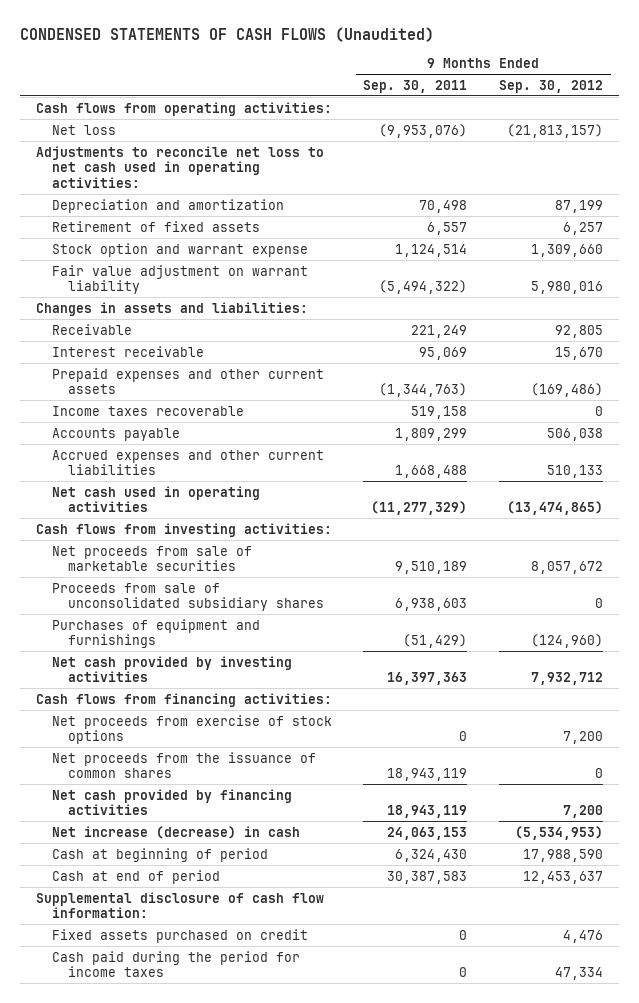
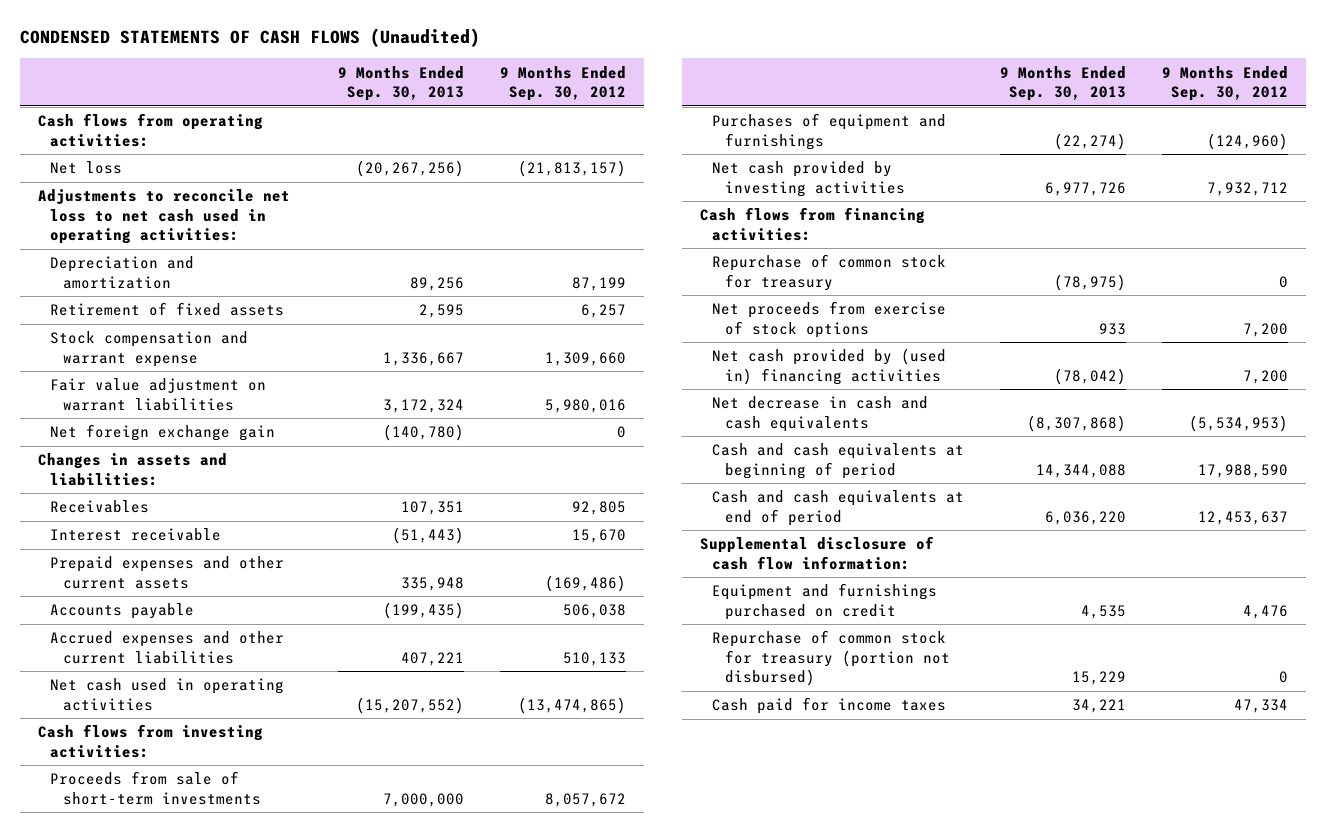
[363,79,468,93] Sep. 30, 2011 -> none
none -> [338,65,465,102] 9 Months Ended Sep. 30, 2013
[51,242,308,257] Stock option and warrant expense -> [50,331,249,367] Stock compensation and warrant expense
[51,264,308,295] Fair value adjustment on warrant liability -> [50,378,267,411] Fair value adjustment on warrant liabilities
none -> [50,424,276,442] Net foreign exchange gain
[51,323,132,335] Receivable -> [50,500,150,514] Receivables
[51,405,244,416] Income taxes recoverable -> none
[51,582,324,612] Proceeds from sale of unconsolidated subsidiary shares -> none
[51,545,252,572] Net proceeds from sale of marketable securities -> [50,771,261,805] Proceeds from sale of short-term investments
none -> [712,254,947,291] Repurchase of common stock for treasury
[51,751,316,779] Net proceeds from the issuance of common shares -> none
[51,788,292,816] Net cash provided by financing activities -> [712,348,947,385] Net cash provided by (used in) financing activities
[51,825,300,839] Net increase (decrease) in cash -> [712,396,929,432] Net decrease in cash and cash equivalents
[51,847,268,862] Cash at beginning of period -> [712,443,965,479] Cash and cash equivalents at beginning of period
[51,869,220,884] Cash at end of period -> [712,490,965,526] Cash and cash equivalents at end of period
[51,928,308,943] Fixed assets purchased on credit -> [712,583,938,620] Equipment and furnishings purchased on credit
none -> [712,630,950,686] Repurchase of common stock for treasury (portion not disbursed)
[51,950,300,978] Cash paid during the period for income taxes -> [712,697,947,715] Cash paid for income taxes

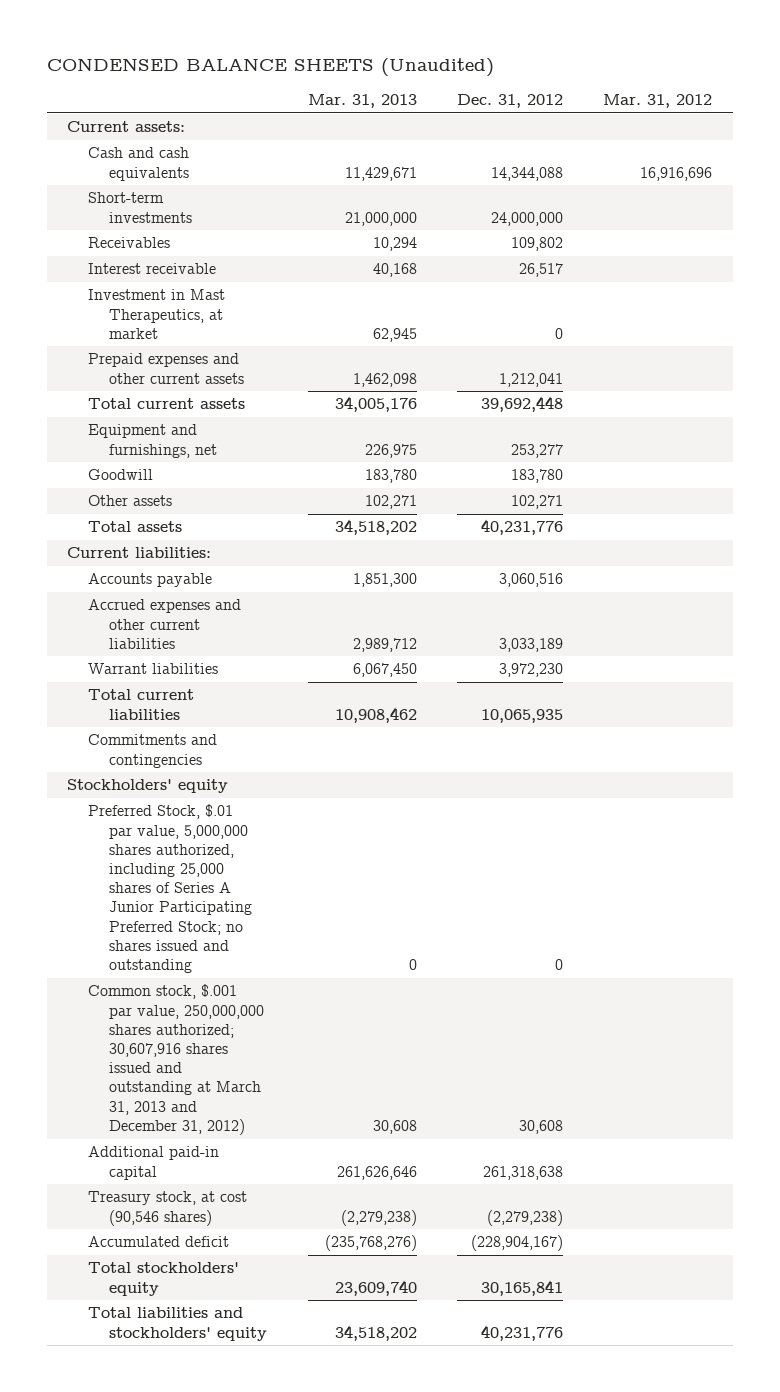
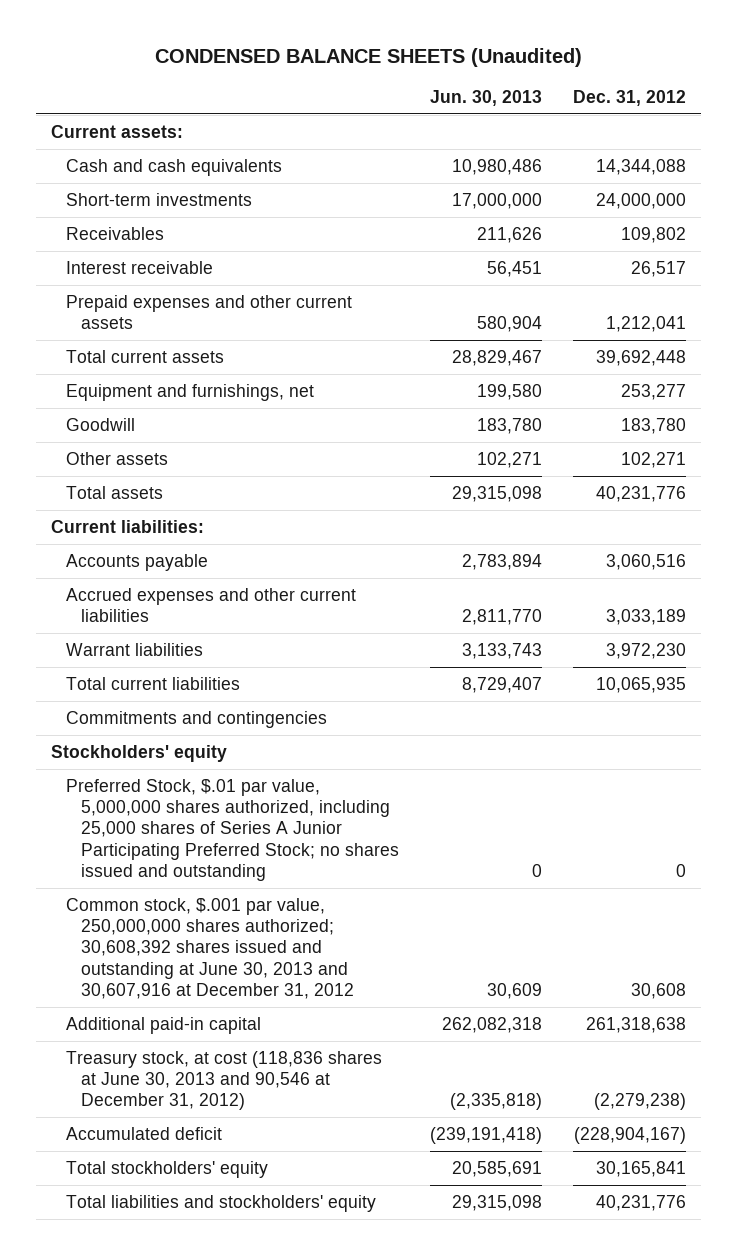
[307,94,417,109] Mar. 31, 2013 -> none
[603,94,713,109] Mar. 31, 2012 -> none
none -> [429,89,542,106] Jun. 30, 2013
[88,289,226,339] Investment in Mast Therapeutics, at market -> none
[88,984,265,1135] Common stock, $.001 par value, 250,000,000 shares authorized; 30,607,916 shares issued and outstanding at March 31, 2013 and December 31, 2012) -> [66,897,354,999] Common stock, $.001 par value, 250,000,000 shares authorized; 30,608,392 shares issued and outstanding at June 30, 2013 and 30,607,916 at December 31, 2012
[88,1191,248,1226] Treasury stock, at cost (90,546 shares) -> [66,1050,383,1111] Treasury stock, at cost (118,836 shares at June 30, 2013 and 90,546 at December 31, 2012)

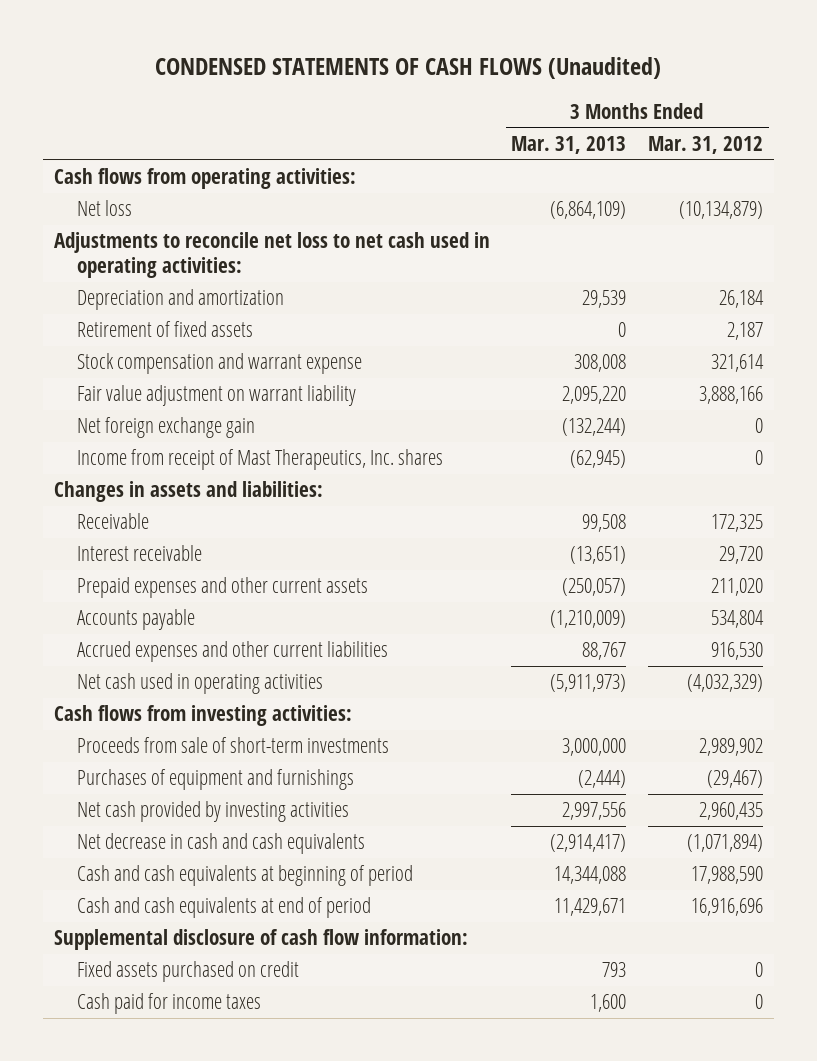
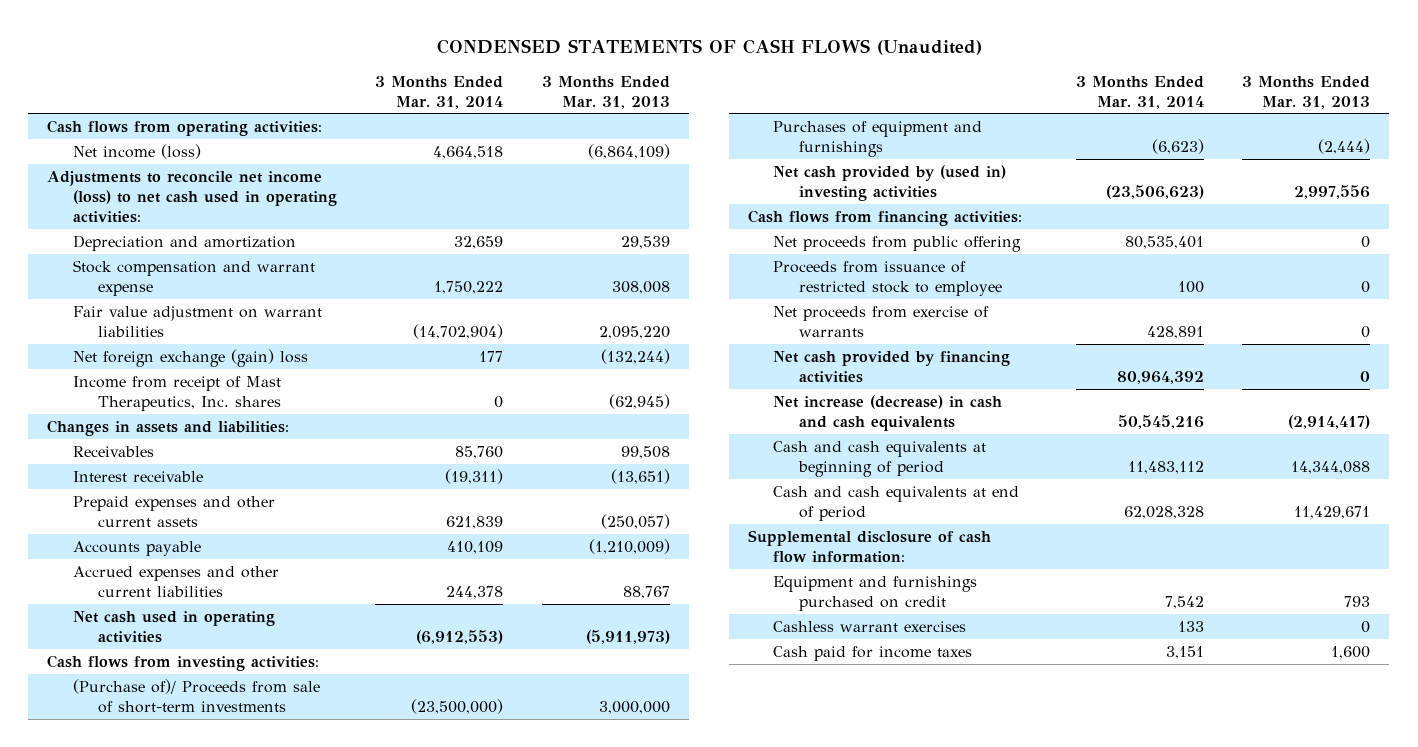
[648,136,764,155] Mar. 31, 2012 -> none
none -> [375,75,504,109] 3 Months Ended Mar. 31, 2014
[76,200,132,217] Net loss -> [72,143,201,159] Net income (loss)
[53,232,490,279] Adjustments to reconcile net loss to net cash used in operating activities: -> [47,170,337,223] Adjustments to reconcile net income (loss) to net cash used in operating activities:
[76,321,253,338] Retirement of fixed assets -> none
[76,385,356,407] Fair value adjustment on warrant liability -> [72,305,322,337] Fair value adjustment on warrant liabilities
[76,417,255,439] Net foreign exchange gain -> [72,348,308,367] Net foreign exchange (gain) loss
[76,513,149,530] Receivable -> [72,445,154,457] Receivables
[76,737,389,754] Proceeds from sale of short-term investments -> [72,678,320,713] (Purchase of)/ Proceeds from sale of short-term investments
[76,801,349,823] Net cash provided by investing activities -> [773,164,1007,201] Net cash provided by (used in) investing activities
none -> [747,209,1022,226] Cash flows from financing activities:
none -> [773,235,1022,252] Net proceeds from public offering
none -> [773,260,1002,296] Proceeds from issuance of restricted stock to employee
none -> [773,305,990,337] Net proceeds from exercise of warrants
none -> [773,350,1011,383] Net cash provided by financing activities
[76,833,365,855] Net decrease in cash and cash equivalents -> [773,394,1003,431] Net increase (decrease) in cash and cash equivalents
[76,961,299,983] Fixed assets purchased on credit -> [773,575,978,611] Equipment and furnishings purchased on credit
none -> [773,620,967,632] Cashless warrant exercises

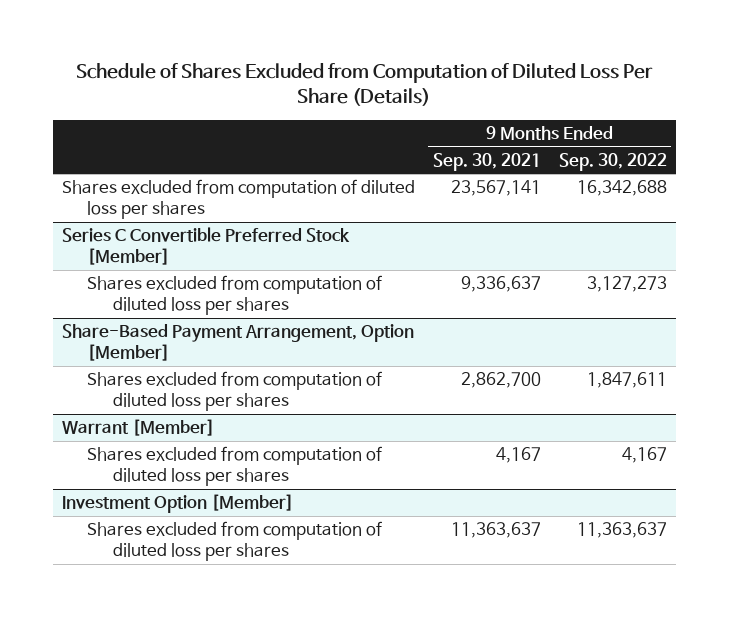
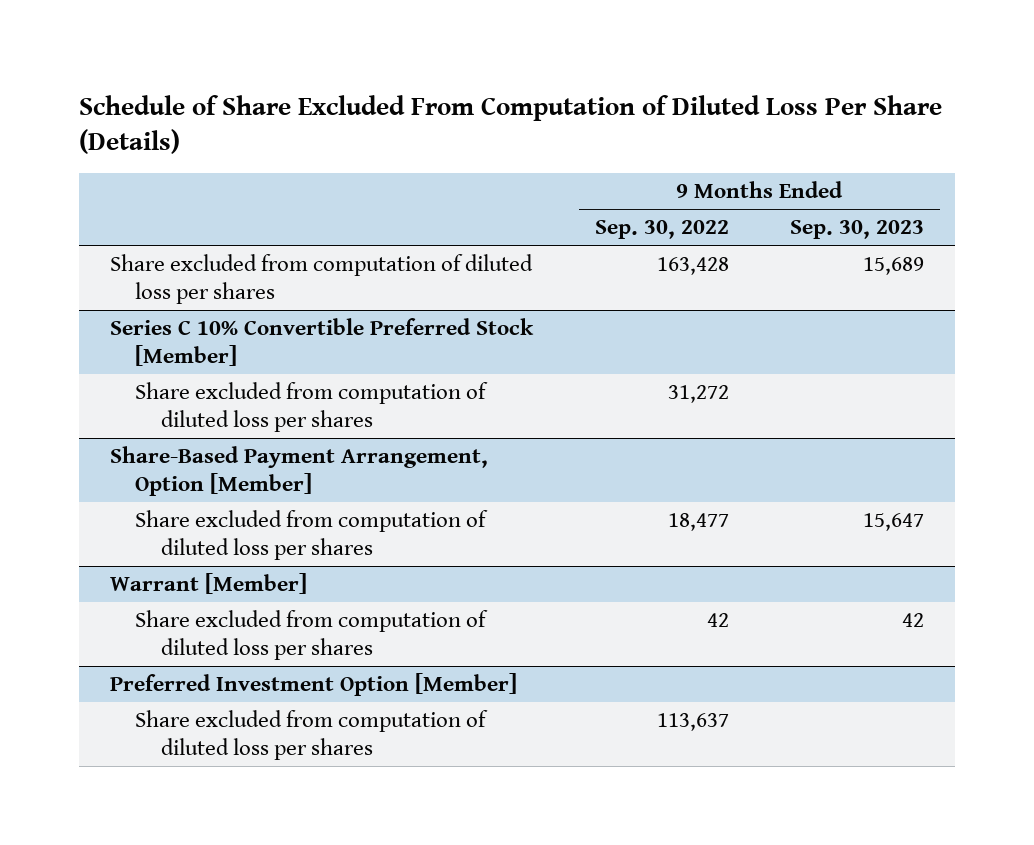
[76,63,654,107] Schedule of Shares Excluded from Computation of Diluted Loss Per Share (Details) -> [79,94,943,155] Schedule of Share Excluded From Computation of Diluted Loss Per Share (Details)
[432,152,541,171] Sep. 30, 2021 -> none
none -> [790,220,925,240] Sep. 30, 2023
[61,179,415,220] Shares excluded from computation of diluted loss per shares -> [109,254,533,305] Share excluded from computation of diluted loss per shares
[576,180,667,197] 16,342,688 -> [656,257,729,276] 163,428
[61,227,350,266] Series C Convertible Preferred Stock [Member] -> [109,318,534,367] Series C 10% Convertible Preferred Stock [Member]
[87,275,383,316] Shares excluded from computation of diluted loss per shares -> [135,382,489,433] Share excluded from computation of diluted loss per shares
[586,276,667,293] 3,127,273 -> [667,385,729,404] 31,272
[87,371,383,412] Shares excluded from computation of diluted loss per shares -> [135,510,489,561] Share excluded from computation of diluted loss per shares
[586,372,667,389] 1,847,611 -> [667,513,729,532] 18,477
[87,446,383,487] Shares excluded from computation of diluted loss per shares -> [135,610,489,661] Share excluded from computation of diluted loss per shares
[621,447,667,464] 4,167 -> [706,613,729,628] 42
[61,494,294,514] Investment Option [Member] -> [109,673,517,697] Preferred Investment Option [Member]
[87,521,383,562] Shares excluded from computation of diluted loss per shares -> [135,710,489,761] Share excluded from computation of diluted loss per shares
[576,522,667,539] 11,363,637 -> [656,713,729,732] 113,637

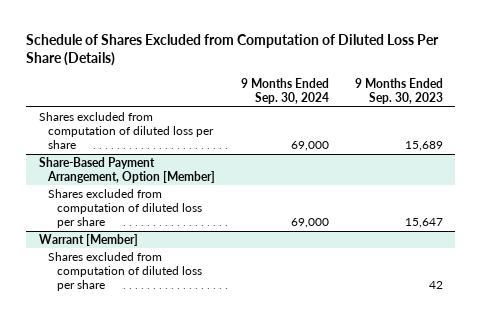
[79,94,943,155] Schedule of Share Excluded From Computation of Diluted Loss Per Share (Details) -> [26,33,440,67] Schedule of Shares Excluded from Computation of Diluted Loss Per Share (Details)
[594,220,729,240] Sep. 30, 2022 -> none
none -> [240,78,329,105] 9 Months Ended Sep. 30, 2024
[109,318,534,367] Series C 10% Convertible Preferred Stock [Member] -> none
[135,382,489,433] Share excluded from computation of diluted loss per shares -> none
[109,254,533,305] Share excluded from computation of diluted loss per shares -> [39,111,215,150] Shares excluded from computation of diluted loss per share
[135,510,489,561] Share excluded from computation of diluted loss per shares -> [48,188,203,229] Shares excluded from computation of diluted loss per share
[109,673,517,697] Preferred Investment Option [Member] -> none
[135,710,489,761] Share excluded from computation of diluted loss per shares -> none
[135,610,489,661] Share excluded from computation of diluted loss per shares -> [48,251,203,292] Shares excluded from computation of diluted loss per share

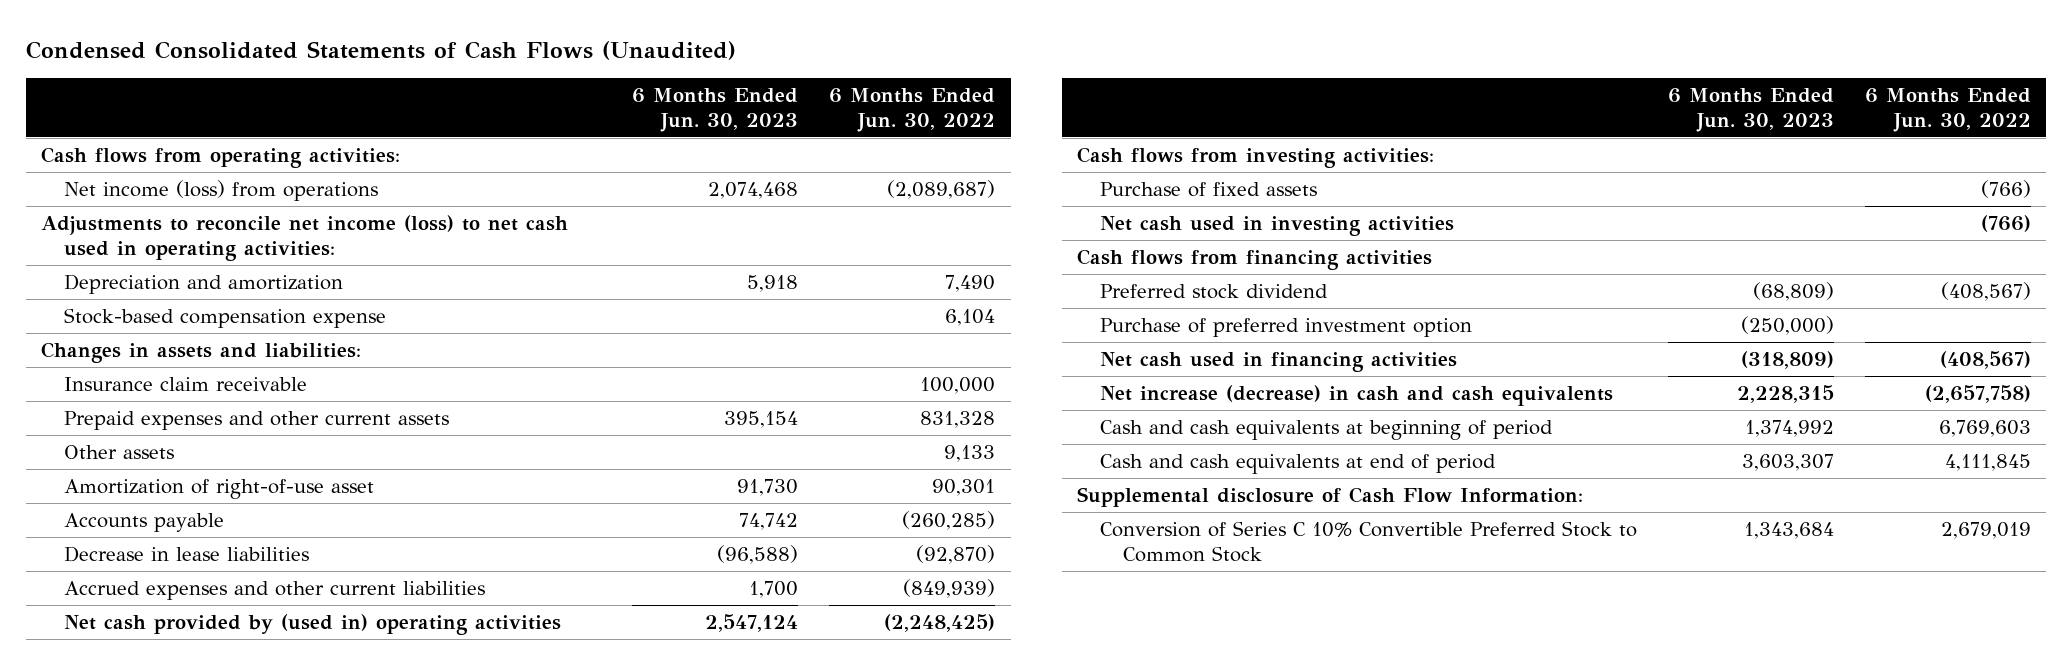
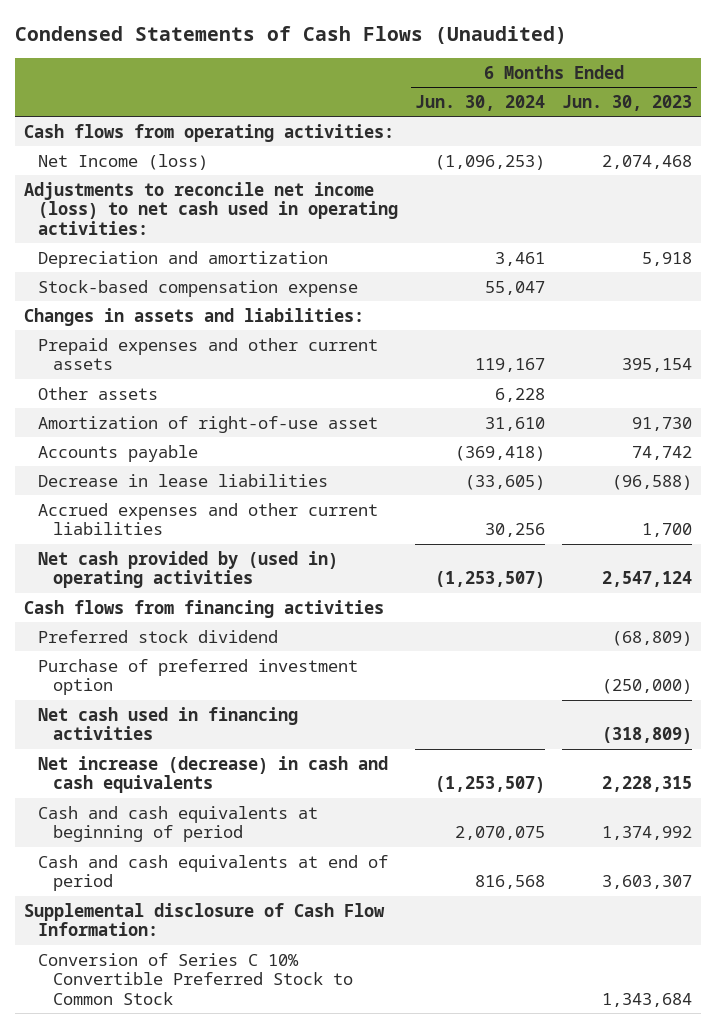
[25,40,736,60] Condensed Consolidated Statements of Cash Flows (Unaudited) -> [15,26,568,45] Condensed Statements of Cash Flows (Unaudited)
[829,88,996,132] 6 Months Ended Jun. 30, 2022 -> none
none -> [415,94,546,111] Jun. 30, 2024
[64,180,379,202] Net income (loss) from operations -> [38,153,209,170] Net Income (loss)
[64,377,308,392] Insurance claim receivable -> none
[1077,147,1435,169] Cash flows from investing activities: -> none
[1100,182,1318,198] Purchase of fixed assets -> none
[1100,216,1455,237] Net cash used in investing activities -> none

